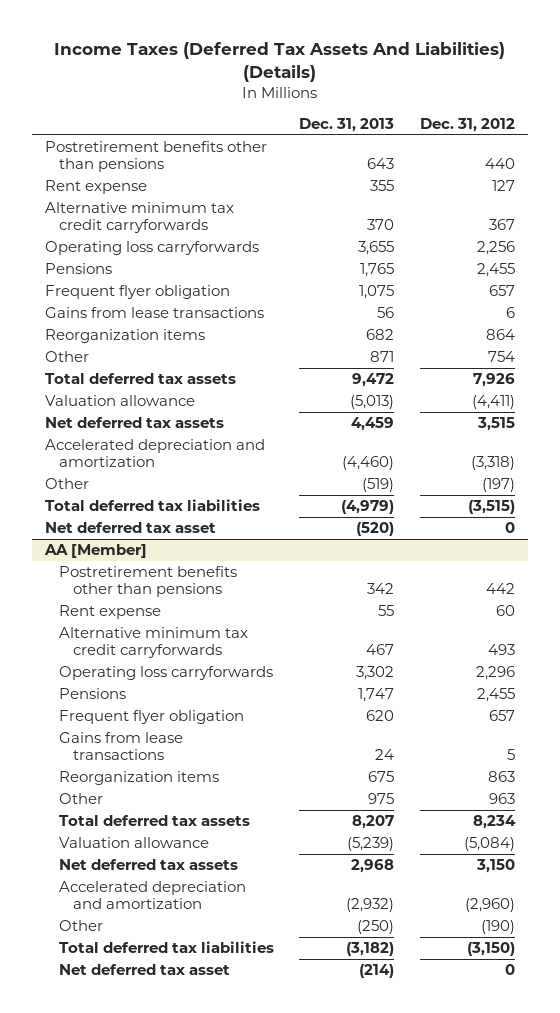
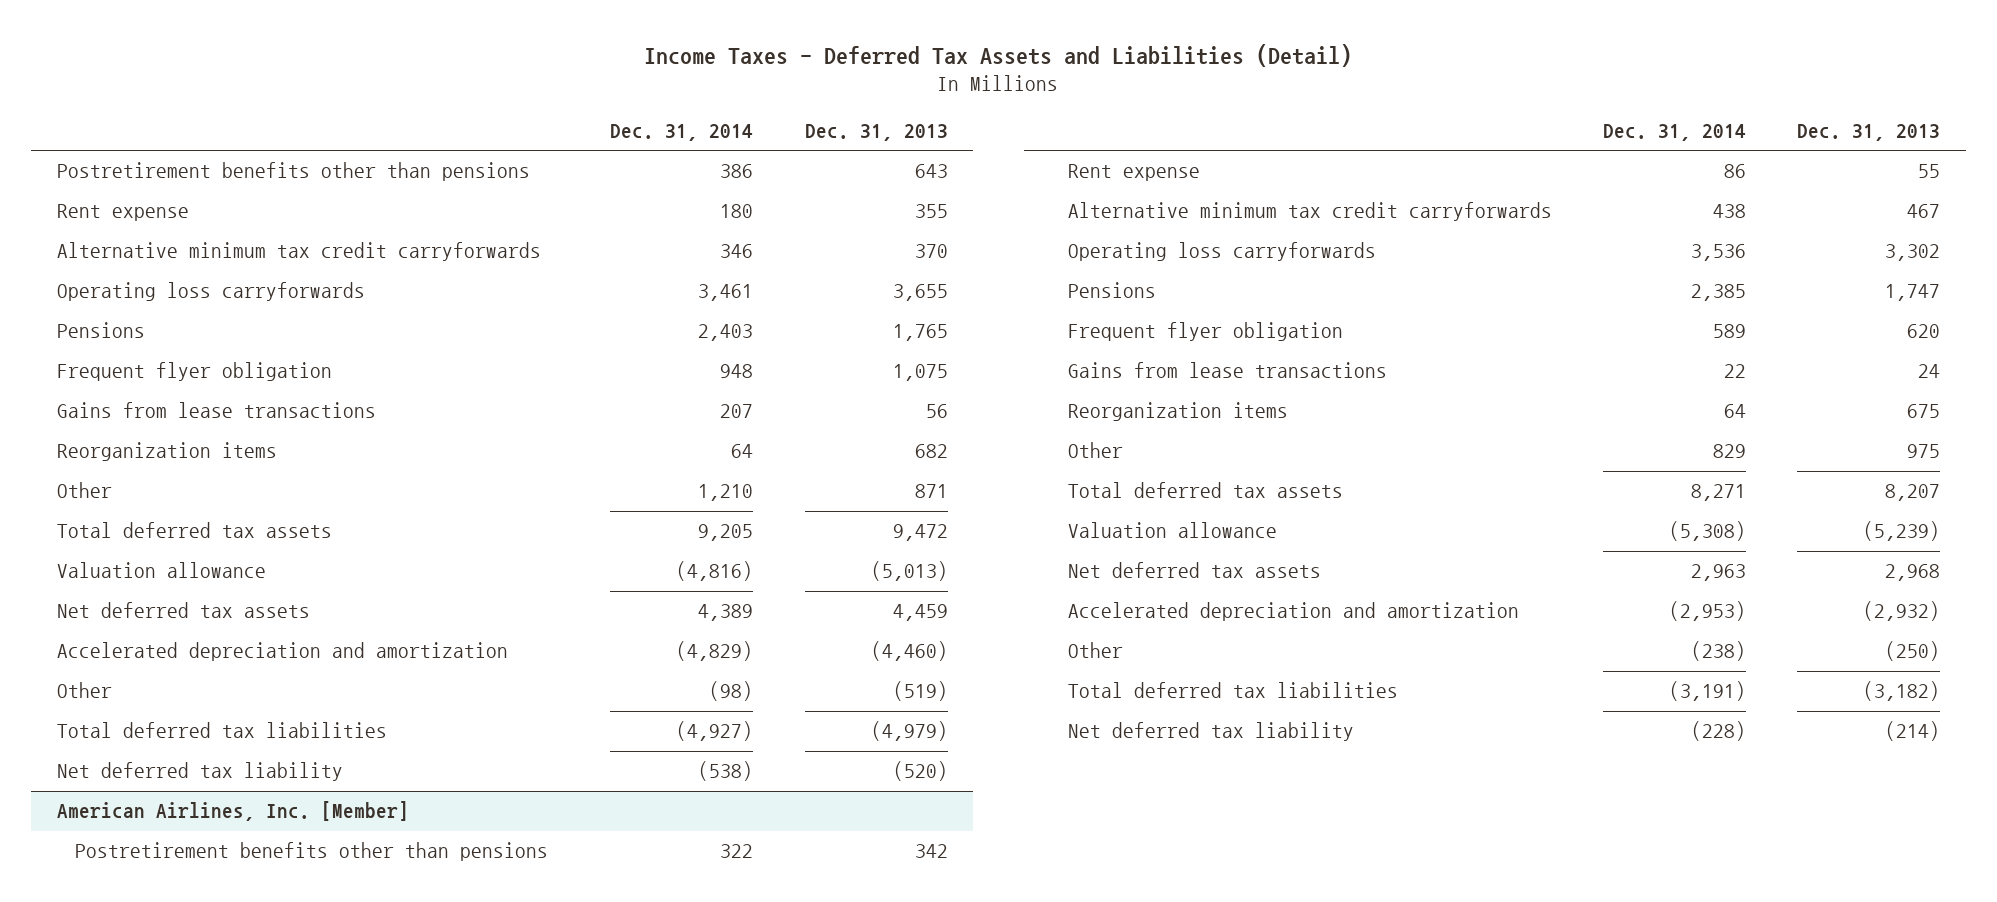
[53,42,505,83] Income Taxes (Deferred Tax Assets And Liabilities) (Details) -> [644,43,1353,67] Income Taxes - Deferred Tax Assets and Liabilities (Detail)
[419,118,515,133] Dec. 31, 2012 -> none
none -> [610,123,754,141] Dec. 31, 2014
[43,544,147,559] AA [Member] -> none
[44,522,216,534] Net deferred tax asset -> [56,762,343,782] Net deferred tax liability
none -> [56,801,409,822] American Airlines, Inc. [Member]
[58,964,230,976] Net deferred tax asset -> [1067,722,1354,742] Net deferred tax liability

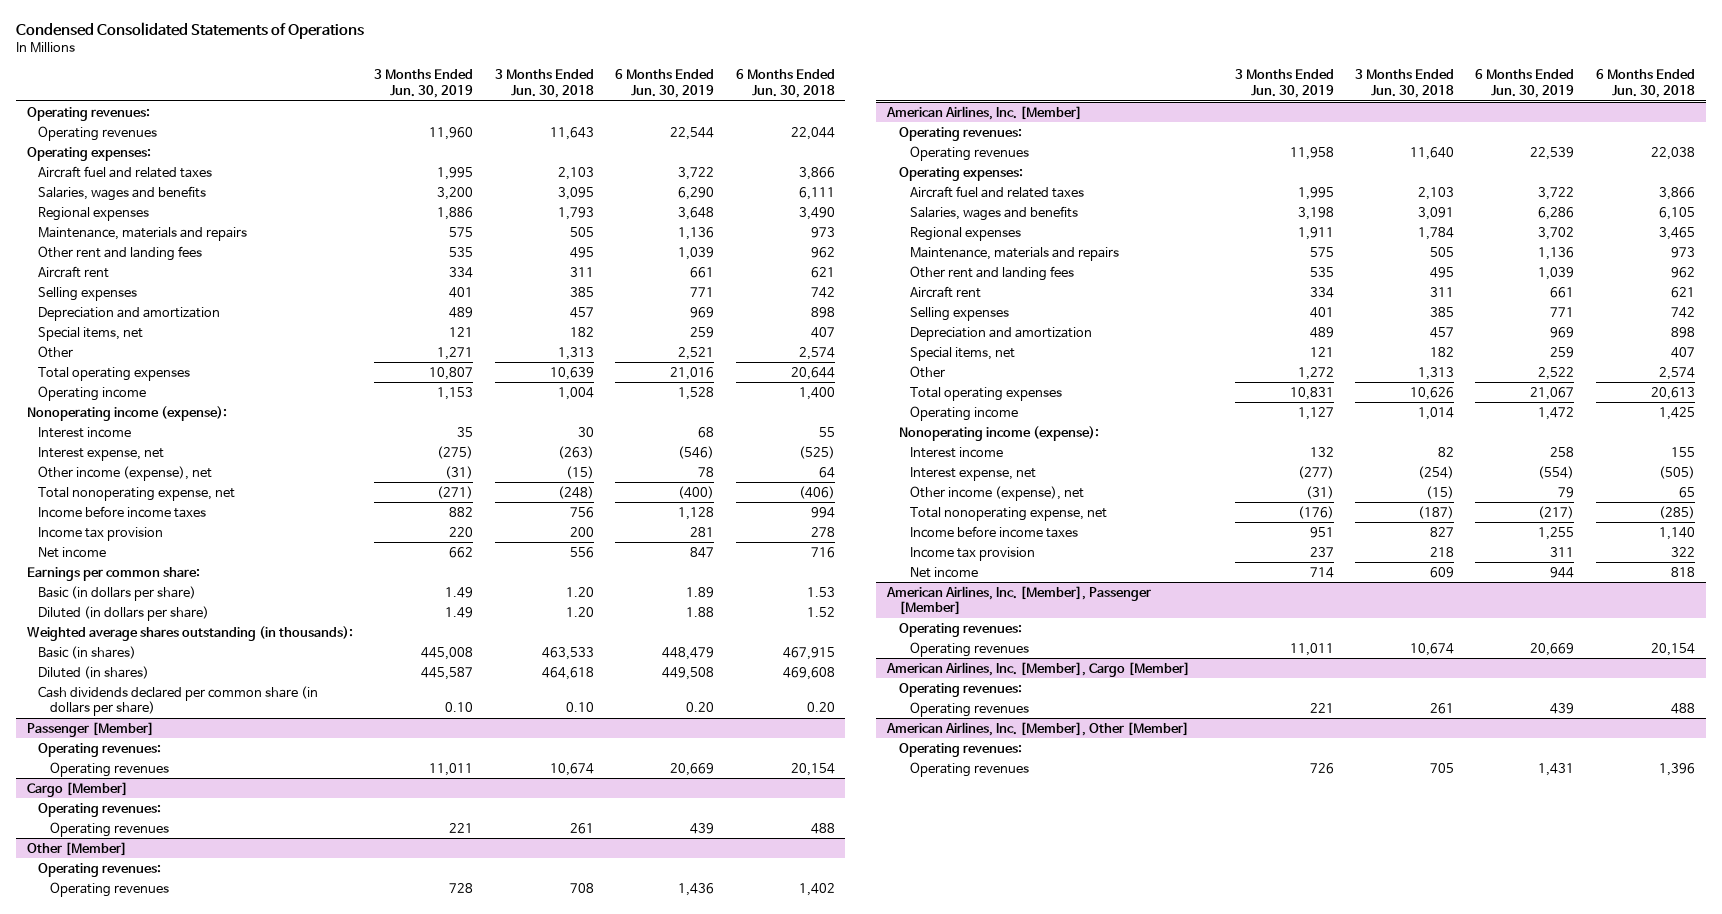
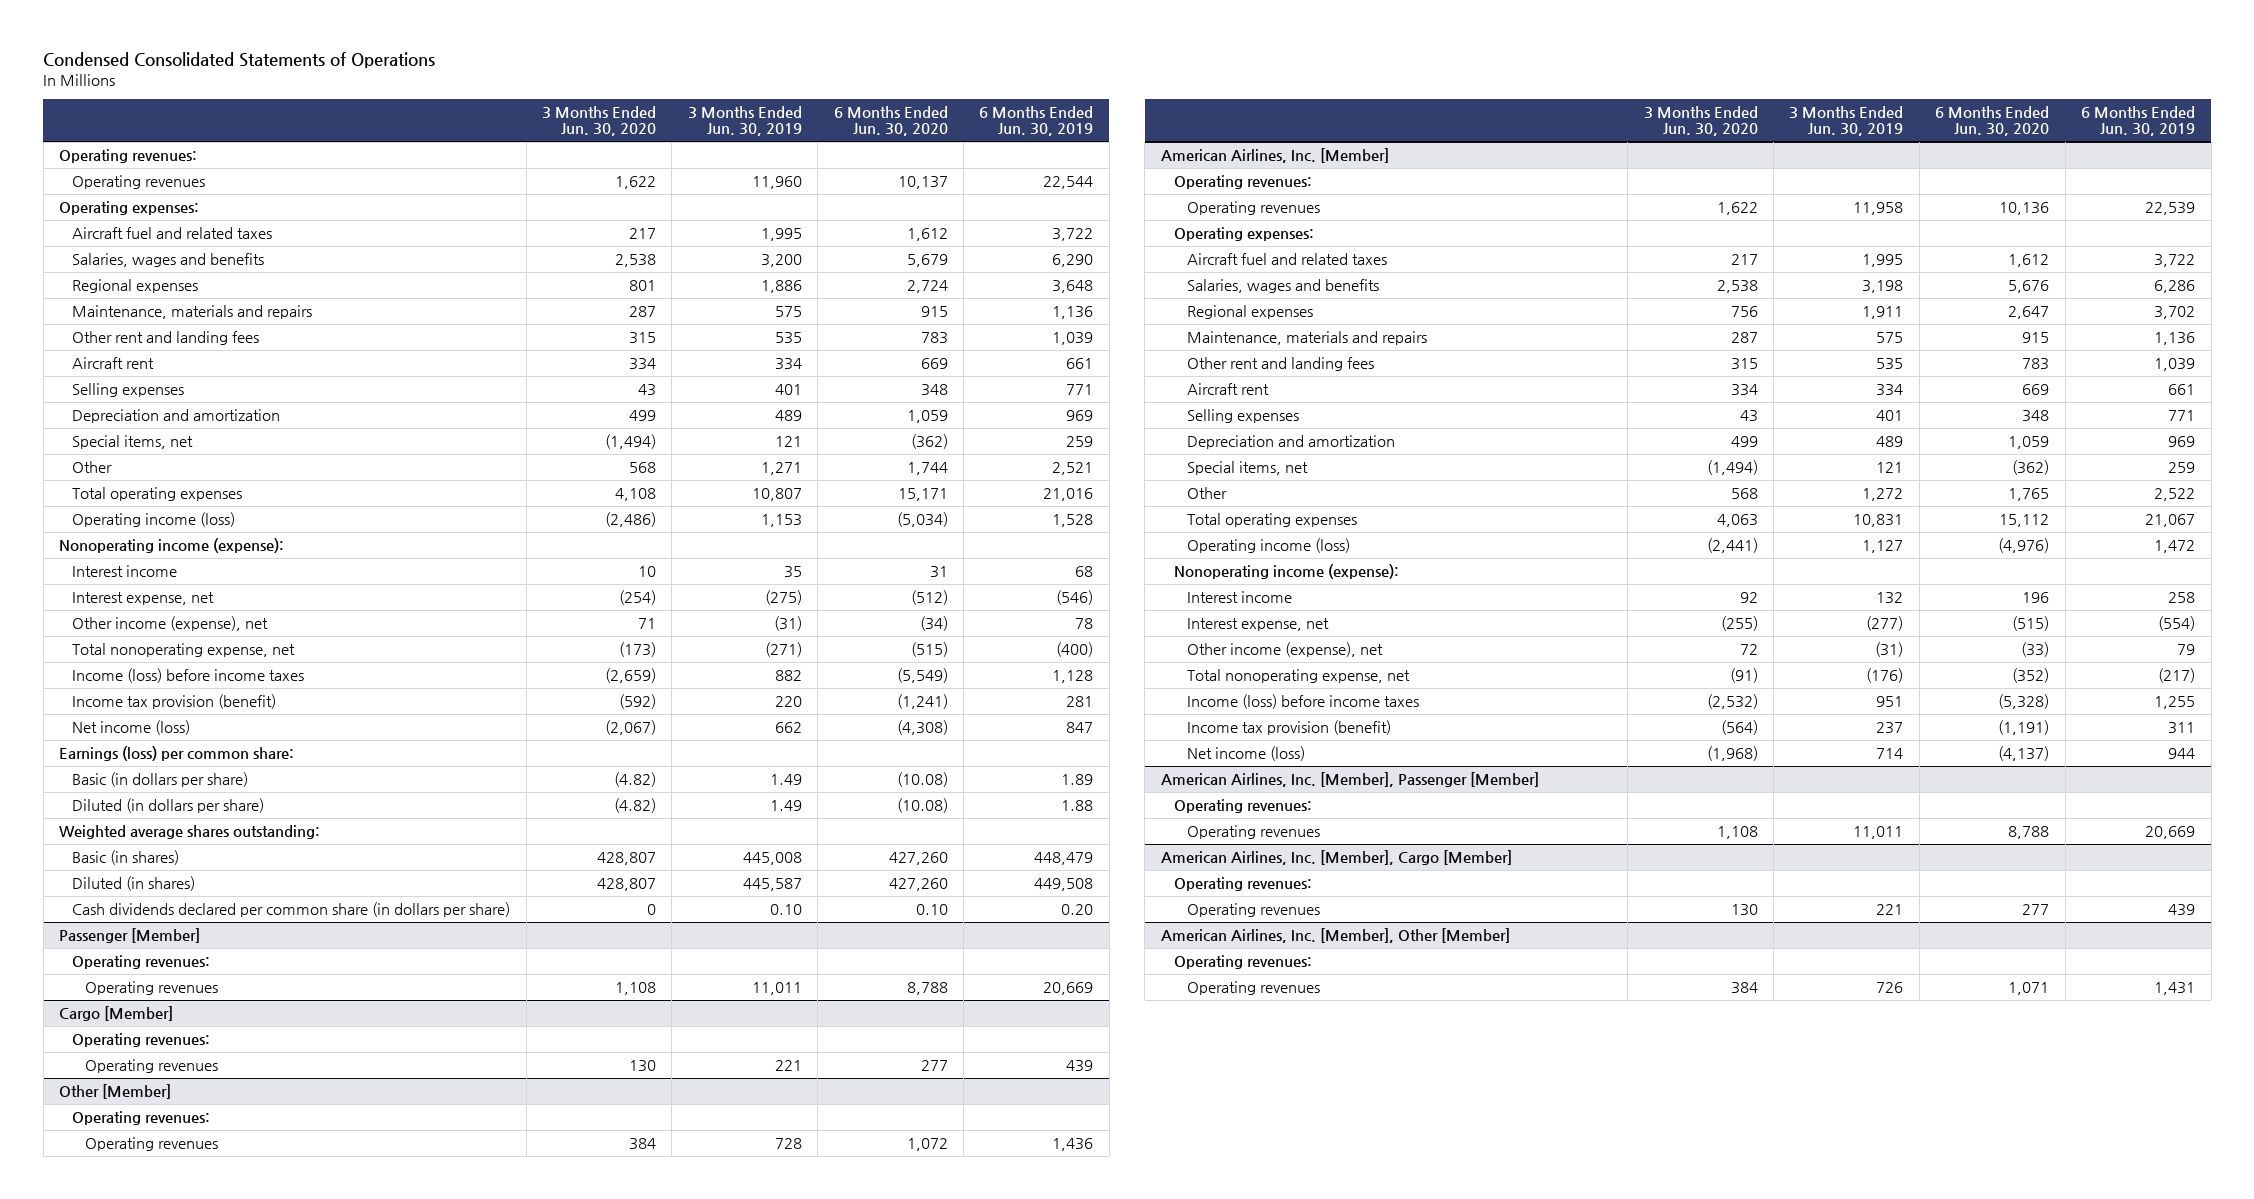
[494,69,594,98] 3 Months Ended Jun. 30, 2018 -> none
[735,69,835,98] 6 Months Ended Jun. 30, 2018 -> none
none -> [541,105,656,137] 3 Months Ended Jun. 30, 2020
none -> [833,105,948,137] 6 Months Ended Jun. 30, 2020
[38,385,147,401] Operating income -> [72,511,236,527] Operating income (loss)
[38,505,207,518] Income before income taxes -> [72,667,305,683] Income (loss) before income taxes
[38,526,164,541] Income tax provision -> [72,693,277,709] Income tax provision (benefit)
[38,546,107,558] Net income -> [72,719,191,735] Net income (loss)
[26,566,200,581] Earnings per common share: -> [59,745,295,761] Earnings (loss) per common share:
[26,625,353,641] Weighted average shares outstanding (in thousands): -> [59,824,321,839] Weighted average shares outstanding:
[909,405,1018,421] Operating income -> [1186,537,1350,553] Operating income (loss)
[909,525,1078,538] Income before income taxes -> [1186,693,1419,709] Income (loss) before income taxes
[909,546,1035,561] Income tax provision -> [1186,719,1391,735] Income tax provision (benefit)
[909,566,978,578] Net income -> [1186,745,1305,761] Net income (loss)

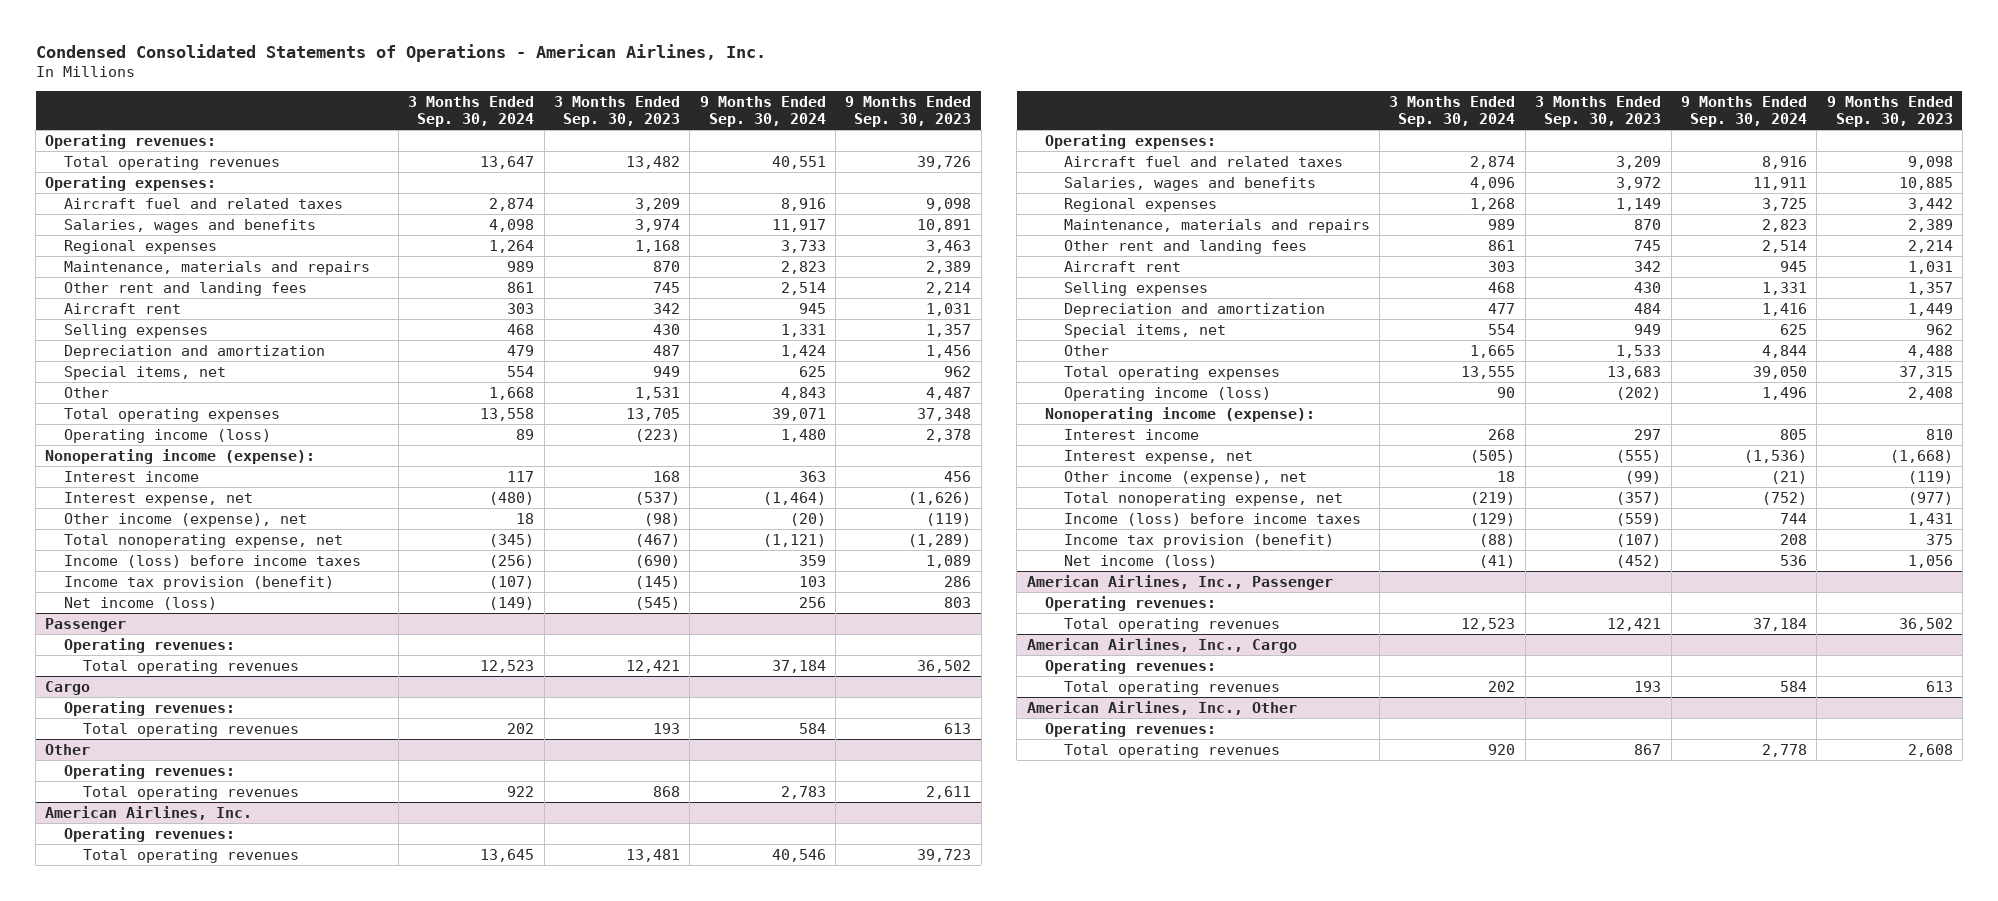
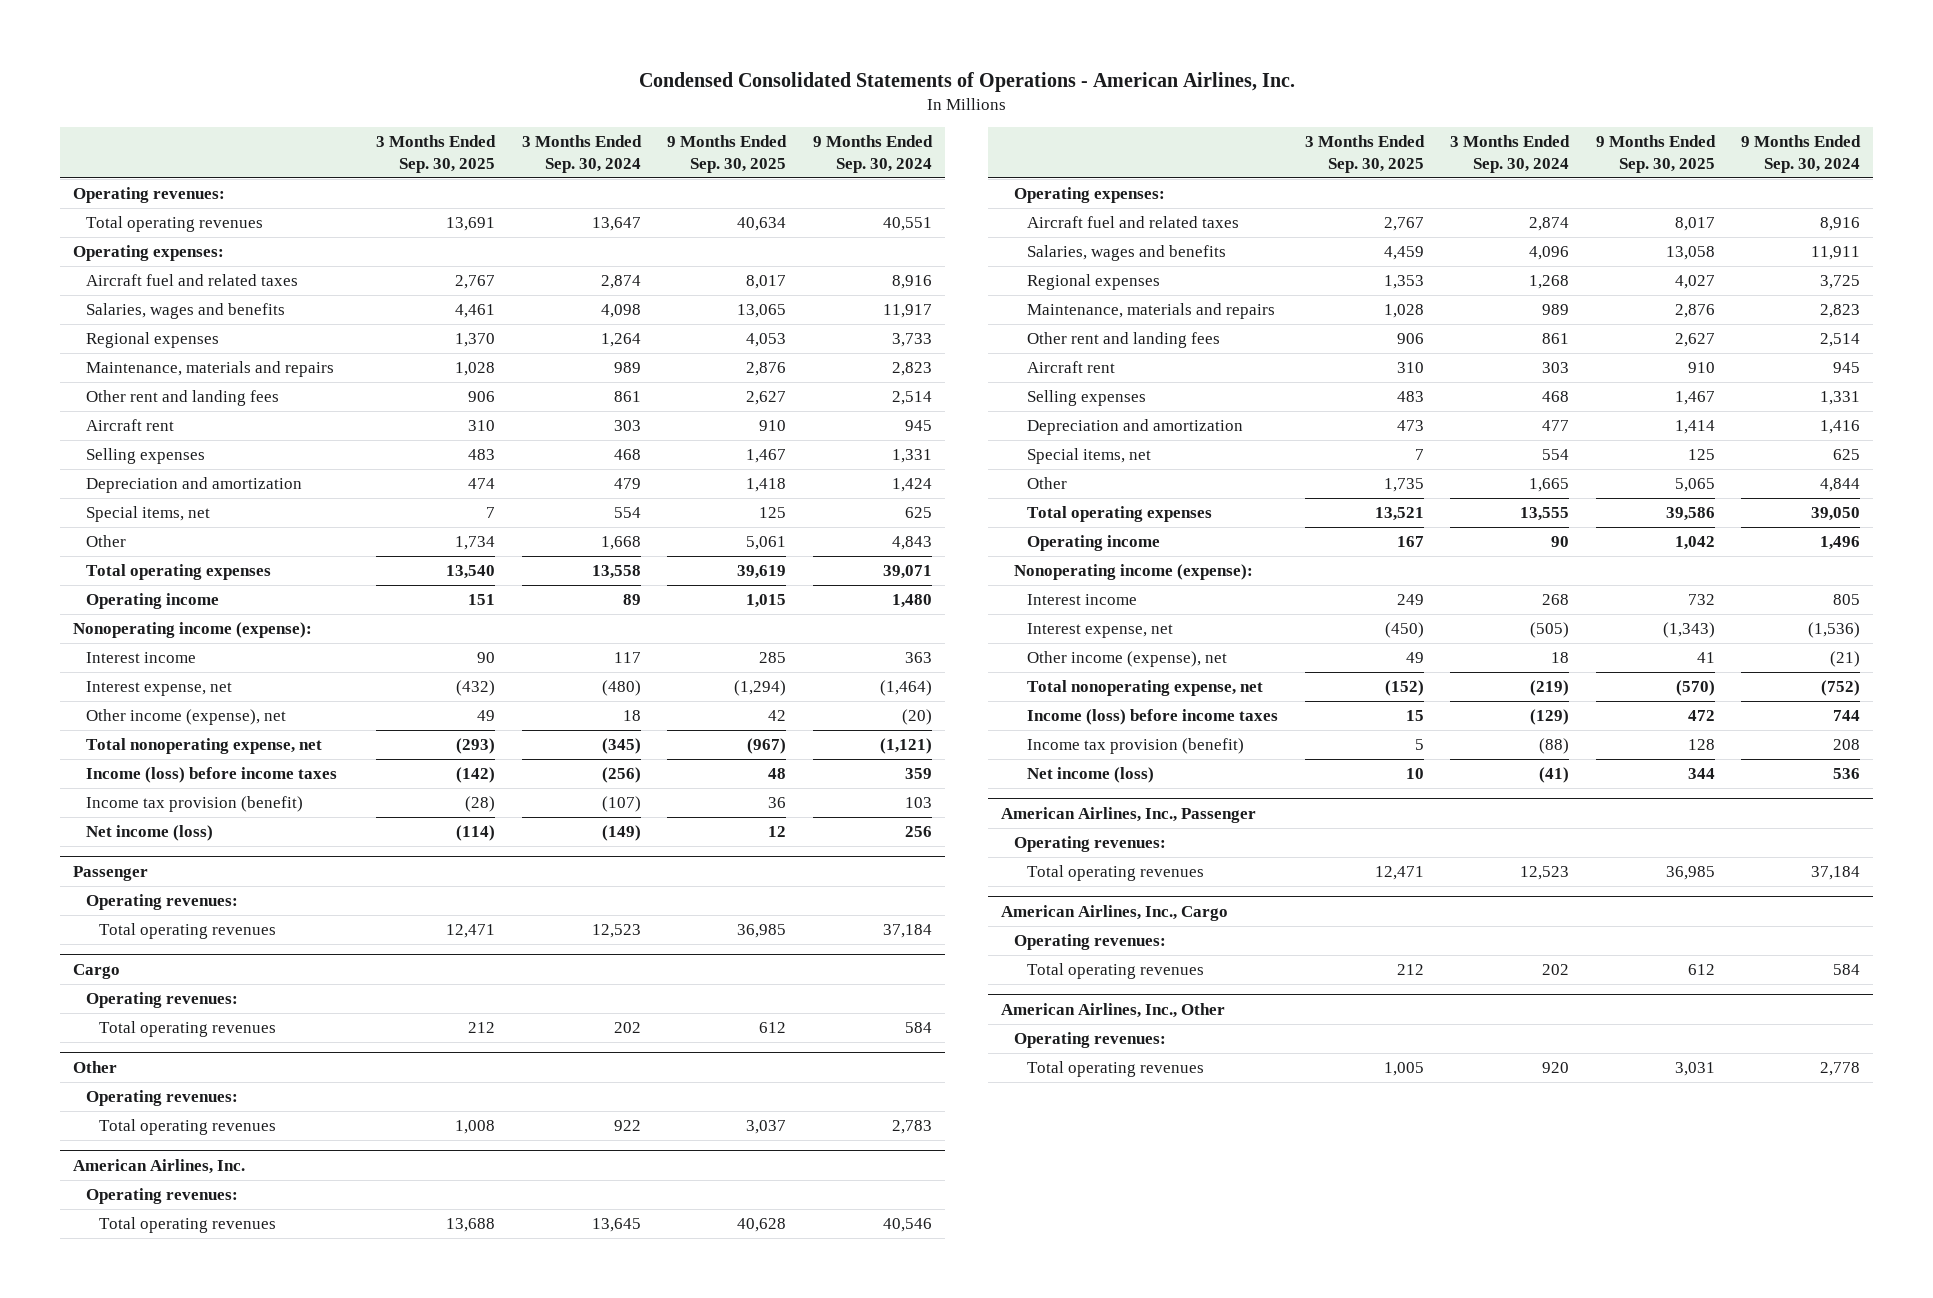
[553,95,680,128] 3 Months Ended Sep. 30, 2023 -> none
[845,95,972,128] 9 Months Ended Sep. 30, 2023 -> none
none -> [376,134,497,173] 3 Months Ended Sep. 30, 2025
none -> [667,134,788,173] 9 Months Ended Sep. 30, 2025
[63,428,271,443] Operating income (loss) -> [85,592,219,609] Operating income
[1063,386,1271,401] Operating income (loss) -> [1027,534,1161,551] Operating income

